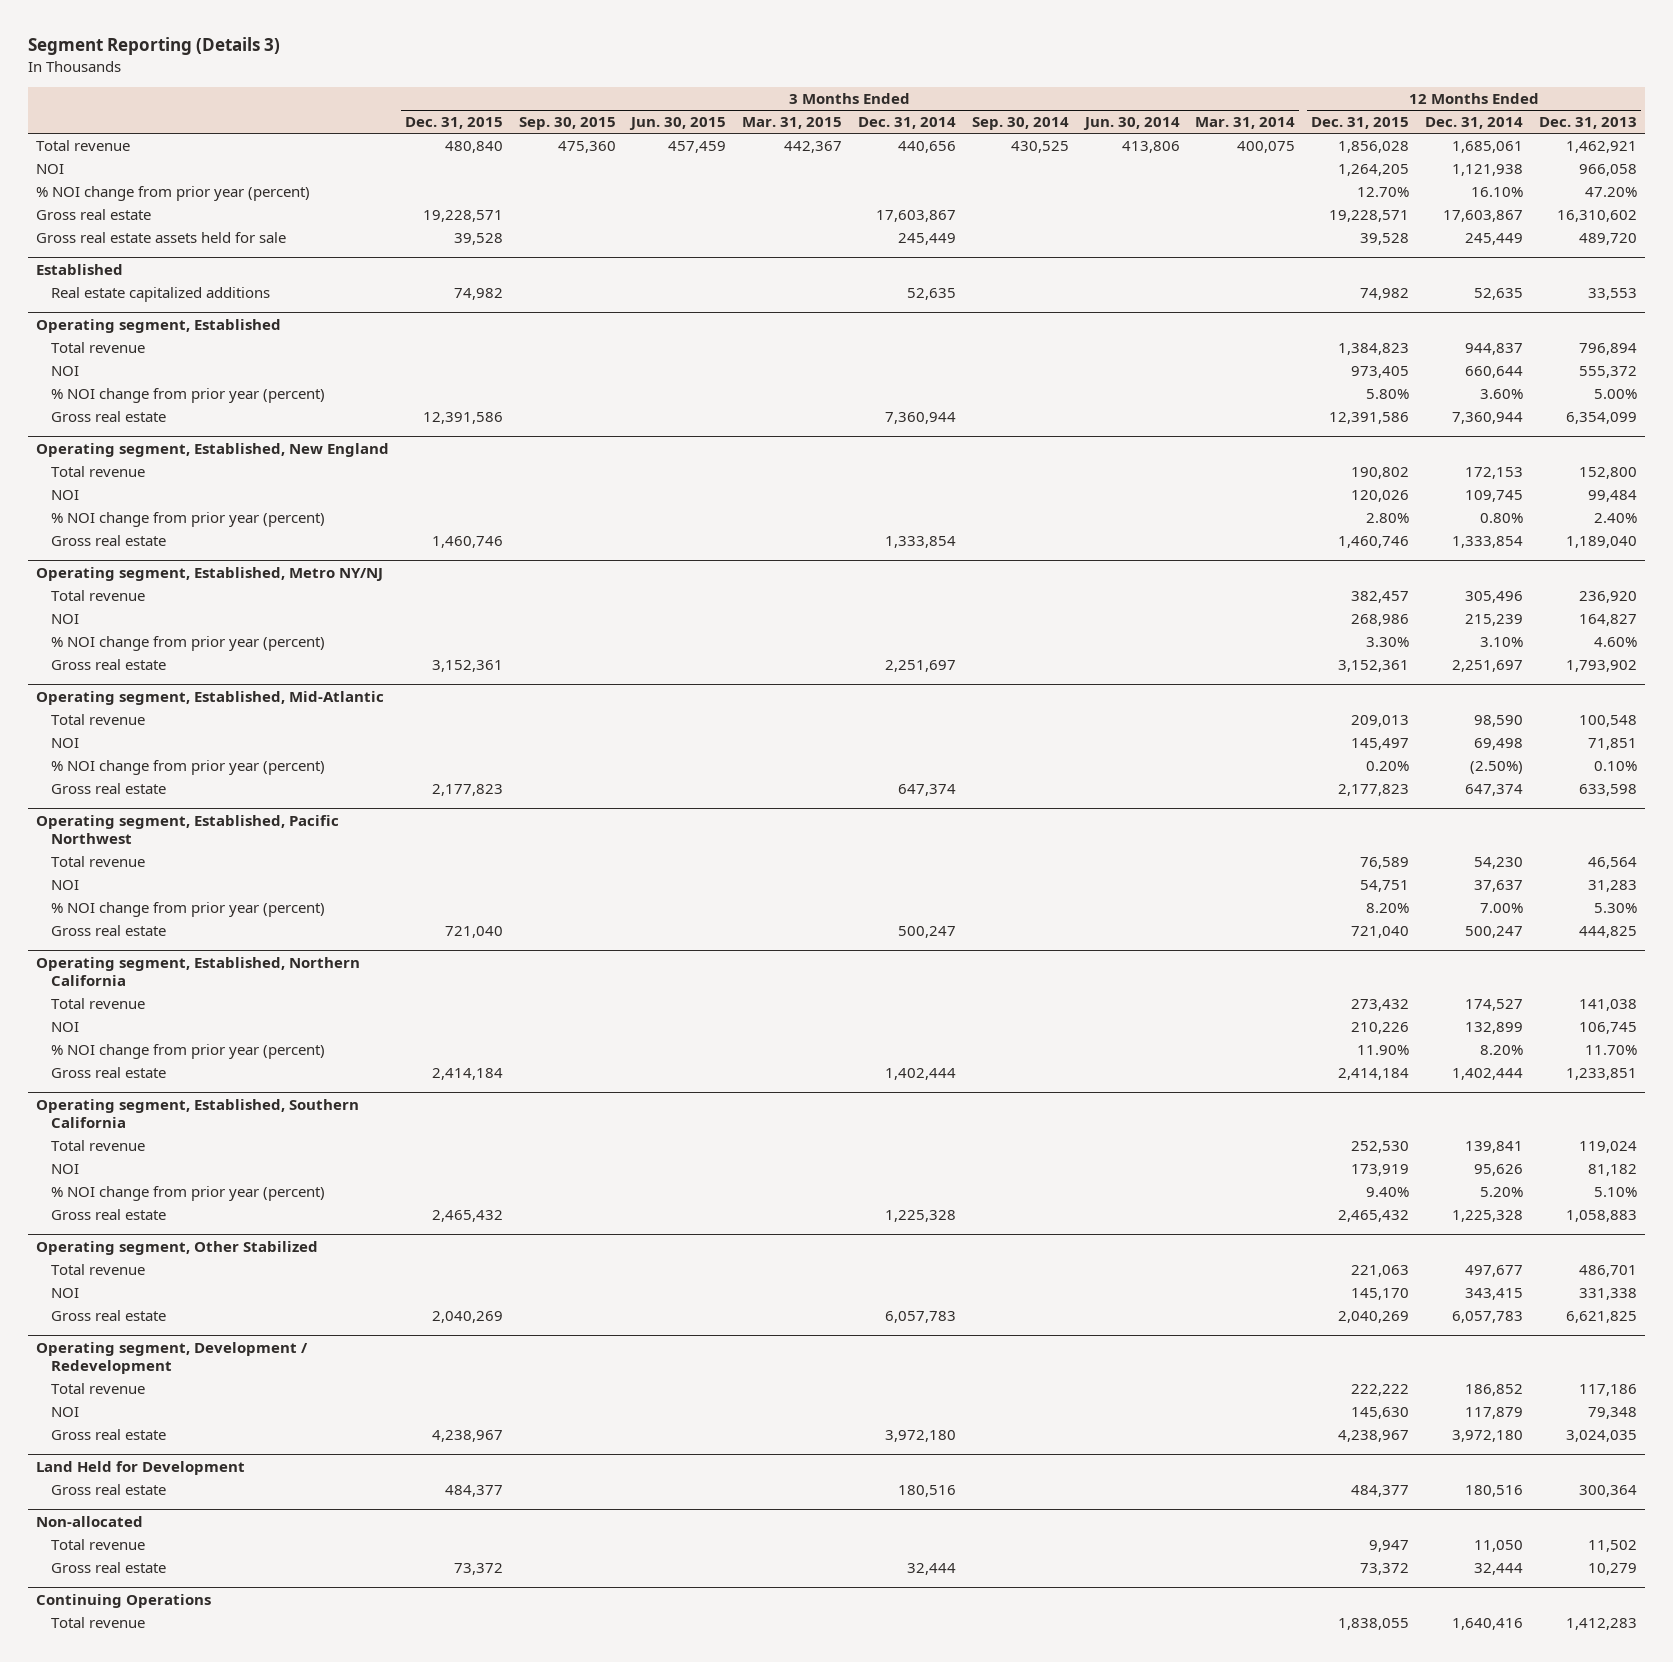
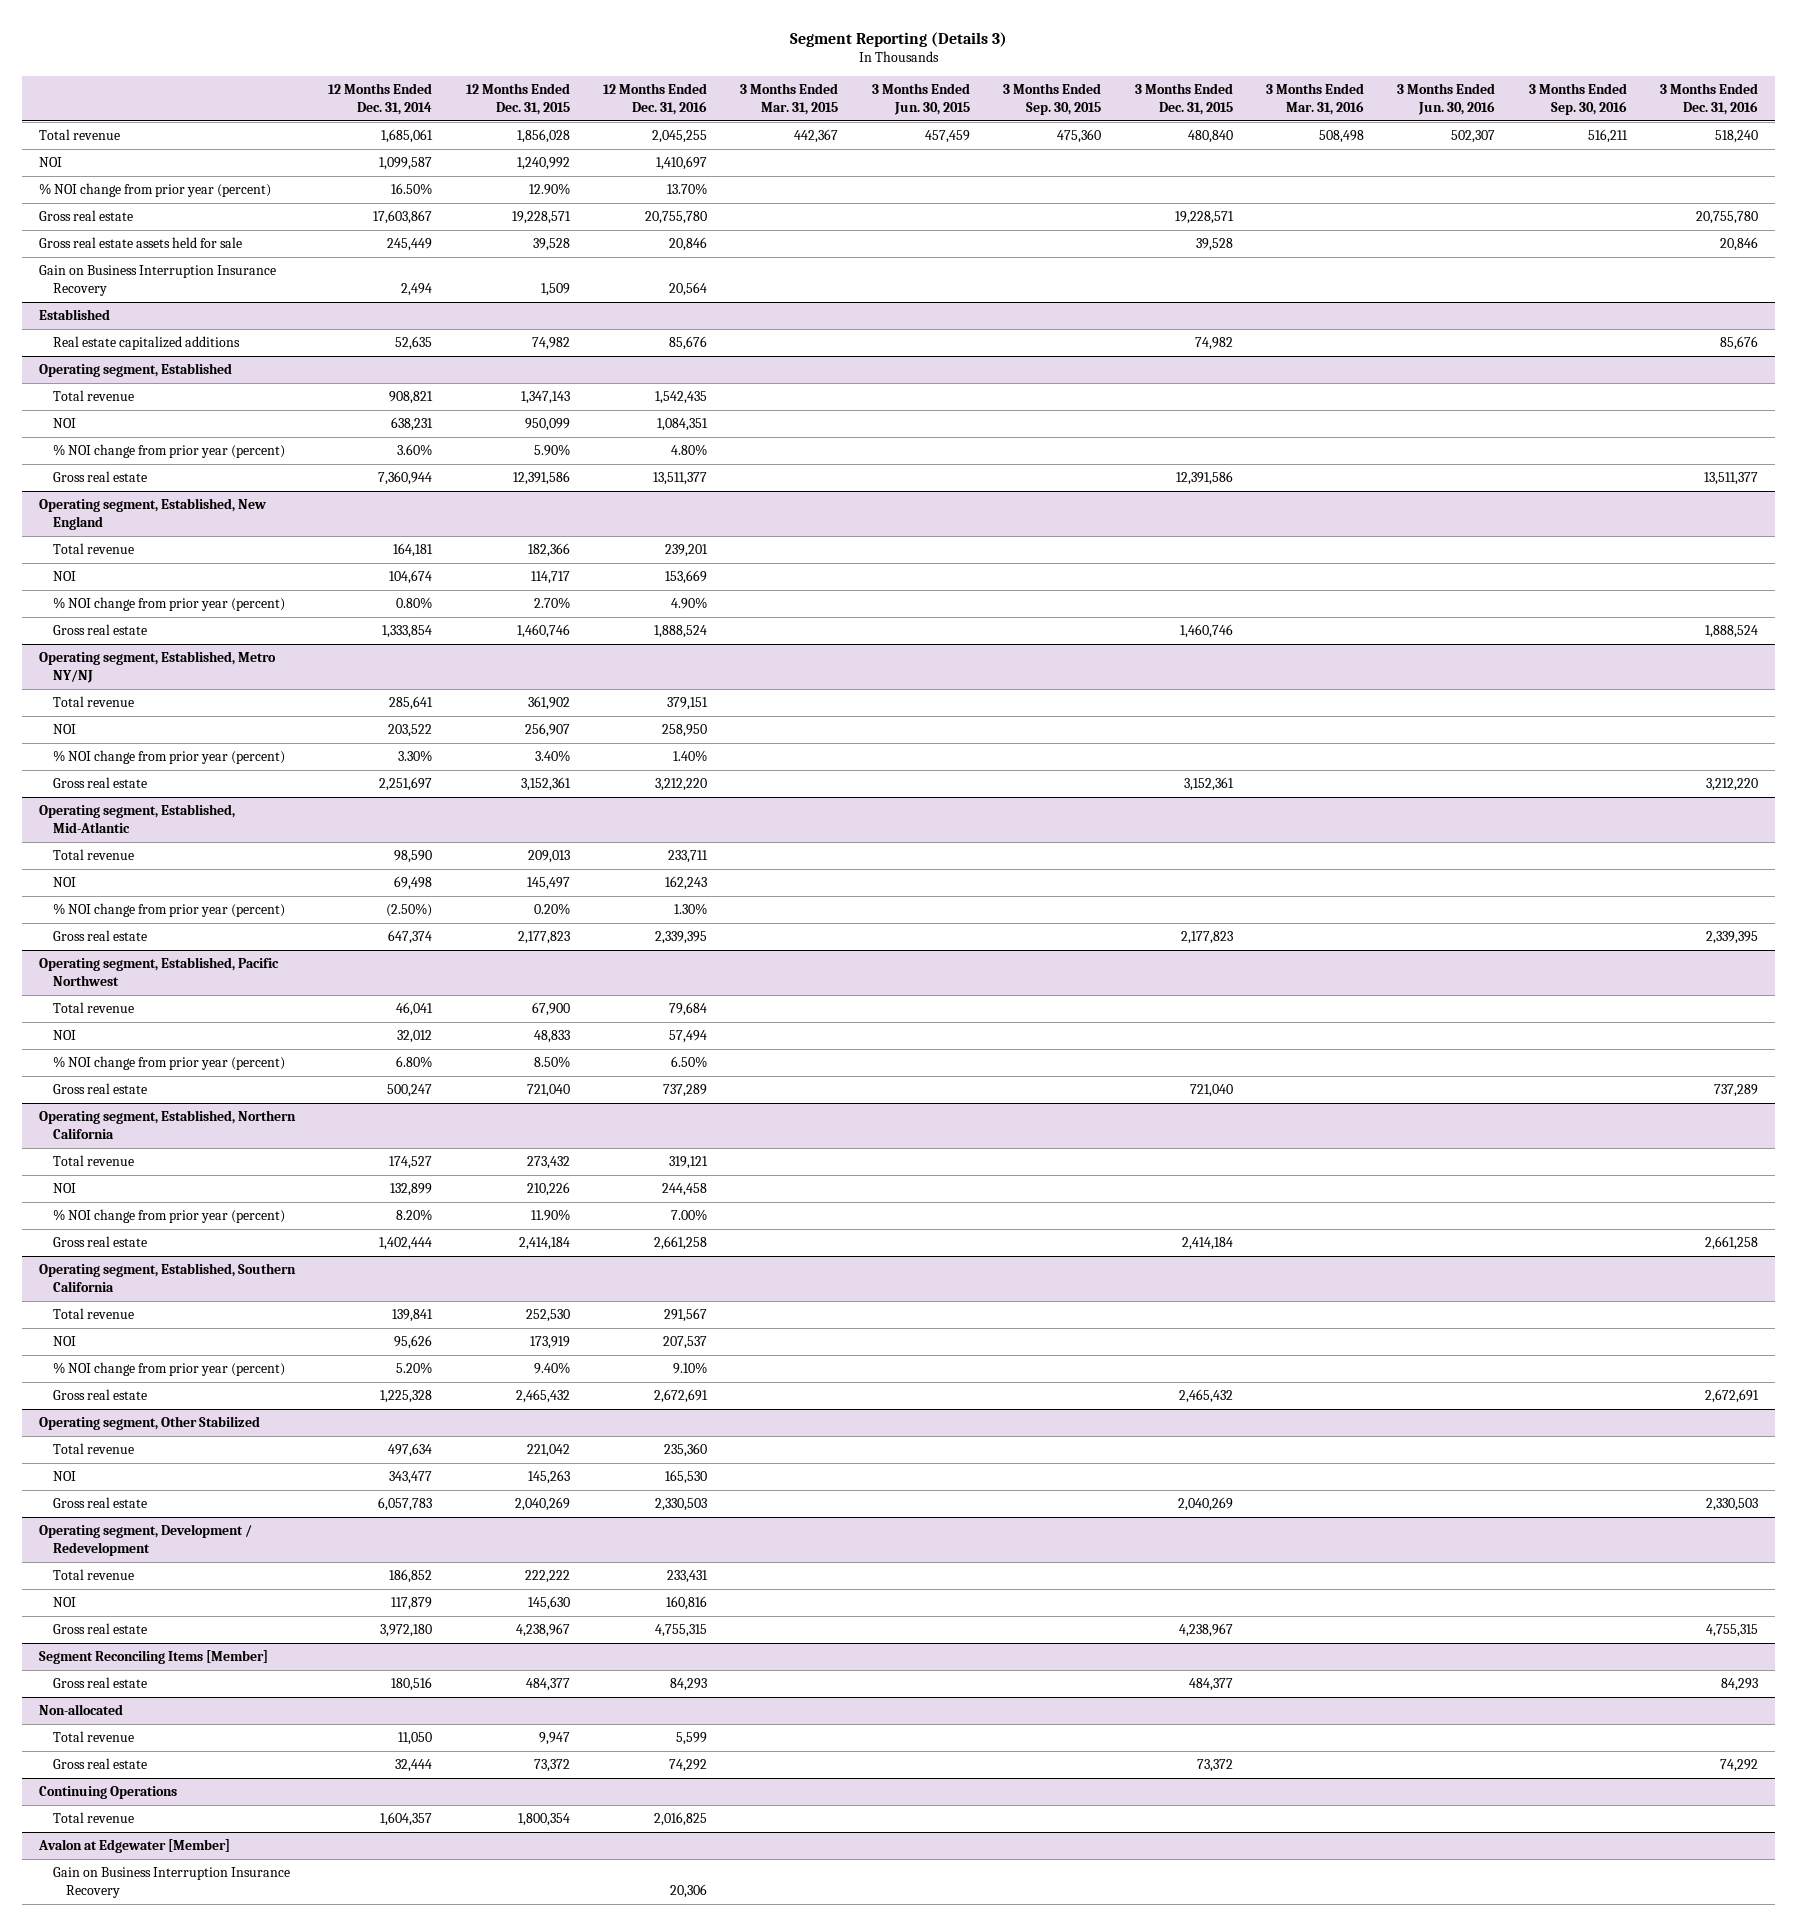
[858,117,957,130] Dec. 31, 2014 -> none
[971,117,1069,131] Sep. 30, 2014 -> none
[1082,117,1180,131] Jun. 30, 2014 -> none
[1195,117,1296,130] Mar. 31, 2014 -> none
[1538,117,1637,130] Dec. 31, 2013 -> none
none -> [603,83,708,115] 12 Months Ended Dec. 31, 2016
none -> [1265,83,1364,115] 3 Months Ended Mar. 31, 2016
none -> [1397,83,1496,115] 3 Months Ended Jun. 30, 2016
none -> [1528,83,1627,115] 3 Months Ended Sep. 30, 2016
none -> [1659,83,1758,115] 3 Months Ended Dec. 31, 2016
[1338,164,1410,177] 1,264,205 -> [516,157,570,171] 1,240,992
[1451,164,1523,177] 1,121,938 -> [379,157,433,171] 1,099,587
[1357,187,1410,198] 12.70% -> [528,183,570,196] 12.90%
[1470,187,1523,198] 16.10% -> [391,183,433,196] 16.50%
none -> [39,265,277,296] Gain on Business Interruption Insurance Recovery
[1338,343,1410,356] 1,384,823 -> [520,391,570,405] 1,347,143
[1464,343,1523,356] 944,837 -> [389,391,434,405] 908,821
[1351,366,1410,379] 973,405 -> [524,418,570,432] 950,099
[1464,366,1523,379] 660,644 -> [391,417,434,432] 638,231
[1366,389,1410,400] 5.80% -> [533,444,570,457] 5.90%
[1351,467,1410,480] 190,802 -> [527,543,570,558] 182,366
[1464,467,1523,480] 172,153 -> [393,543,434,558] 164,181
[1351,490,1410,503] 120,026 -> [530,571,570,585] 114,717
[1464,490,1523,503] 109,745 -> [389,570,433,585] 104,674
[1366,513,1410,524] 2.80% -> [533,597,570,610] 2.70%
[1351,591,1410,604] 382,457 -> [527,696,570,711] 361,902
[1464,591,1523,604] 305,496 -> [389,696,434,711] 285,641
[1351,614,1410,627] 268,986 -> [524,723,570,738] 256,907
[1464,614,1523,627] 215,239 -> [388,724,433,738] 203,522
[1366,637,1410,648] 3.30% -> [534,750,570,763] 3.40%
[1479,637,1523,648] 3.10% -> [398,750,433,763] 3.30%
[1360,857,1410,870] 76,589 -> [531,1002,570,1017] 67,900
[1473,857,1523,870] 54,230 -> [396,1002,434,1017] 46,041
[1360,880,1410,893] 54,751 -> [533,1030,570,1044] 48,833
[1473,880,1523,893] 37,637 -> [397,1030,433,1044] 32,012
[1366,903,1410,914] 8.20% -> [533,1056,570,1069] 8.50%
[1479,903,1523,914] 7.00% -> [396,1056,433,1069] 6.80%
[1351,1265,1410,1278] 221,063 -> [526,1444,570,1458] 221,042
[1464,1265,1523,1278] 497,677 -> [388,1443,433,1458] 497,634
[1351,1288,1410,1301] 145,170 -> [527,1470,570,1485] 145,263
[1464,1288,1523,1301] 343,415 -> [389,1471,433,1485] 343,477
[36,1460,246,1475] Land Held for Development -> none
none -> [39,1650,269,1665] Segment Reconciling Items [Member]
[1338,1618,1410,1631] 1,838,055 -> [517,1813,570,1827] 1,800,354
[1451,1618,1523,1631] 1,640,416 -> [380,1812,433,1827] 1,604,357
none -> [38,1839,231,1854] Avalon at Edgewater [Member]
none -> [52,1867,290,1898] Gain on Business Interruption Insurance Recovery

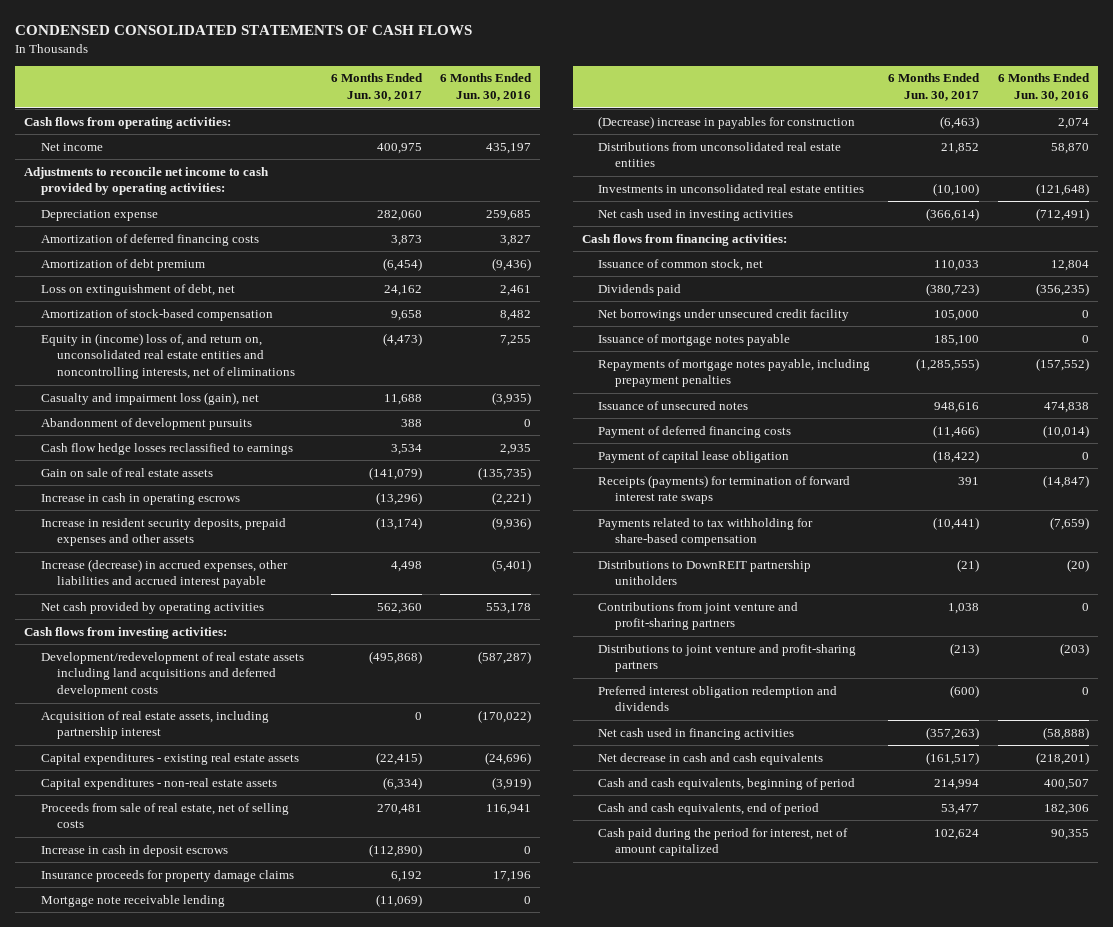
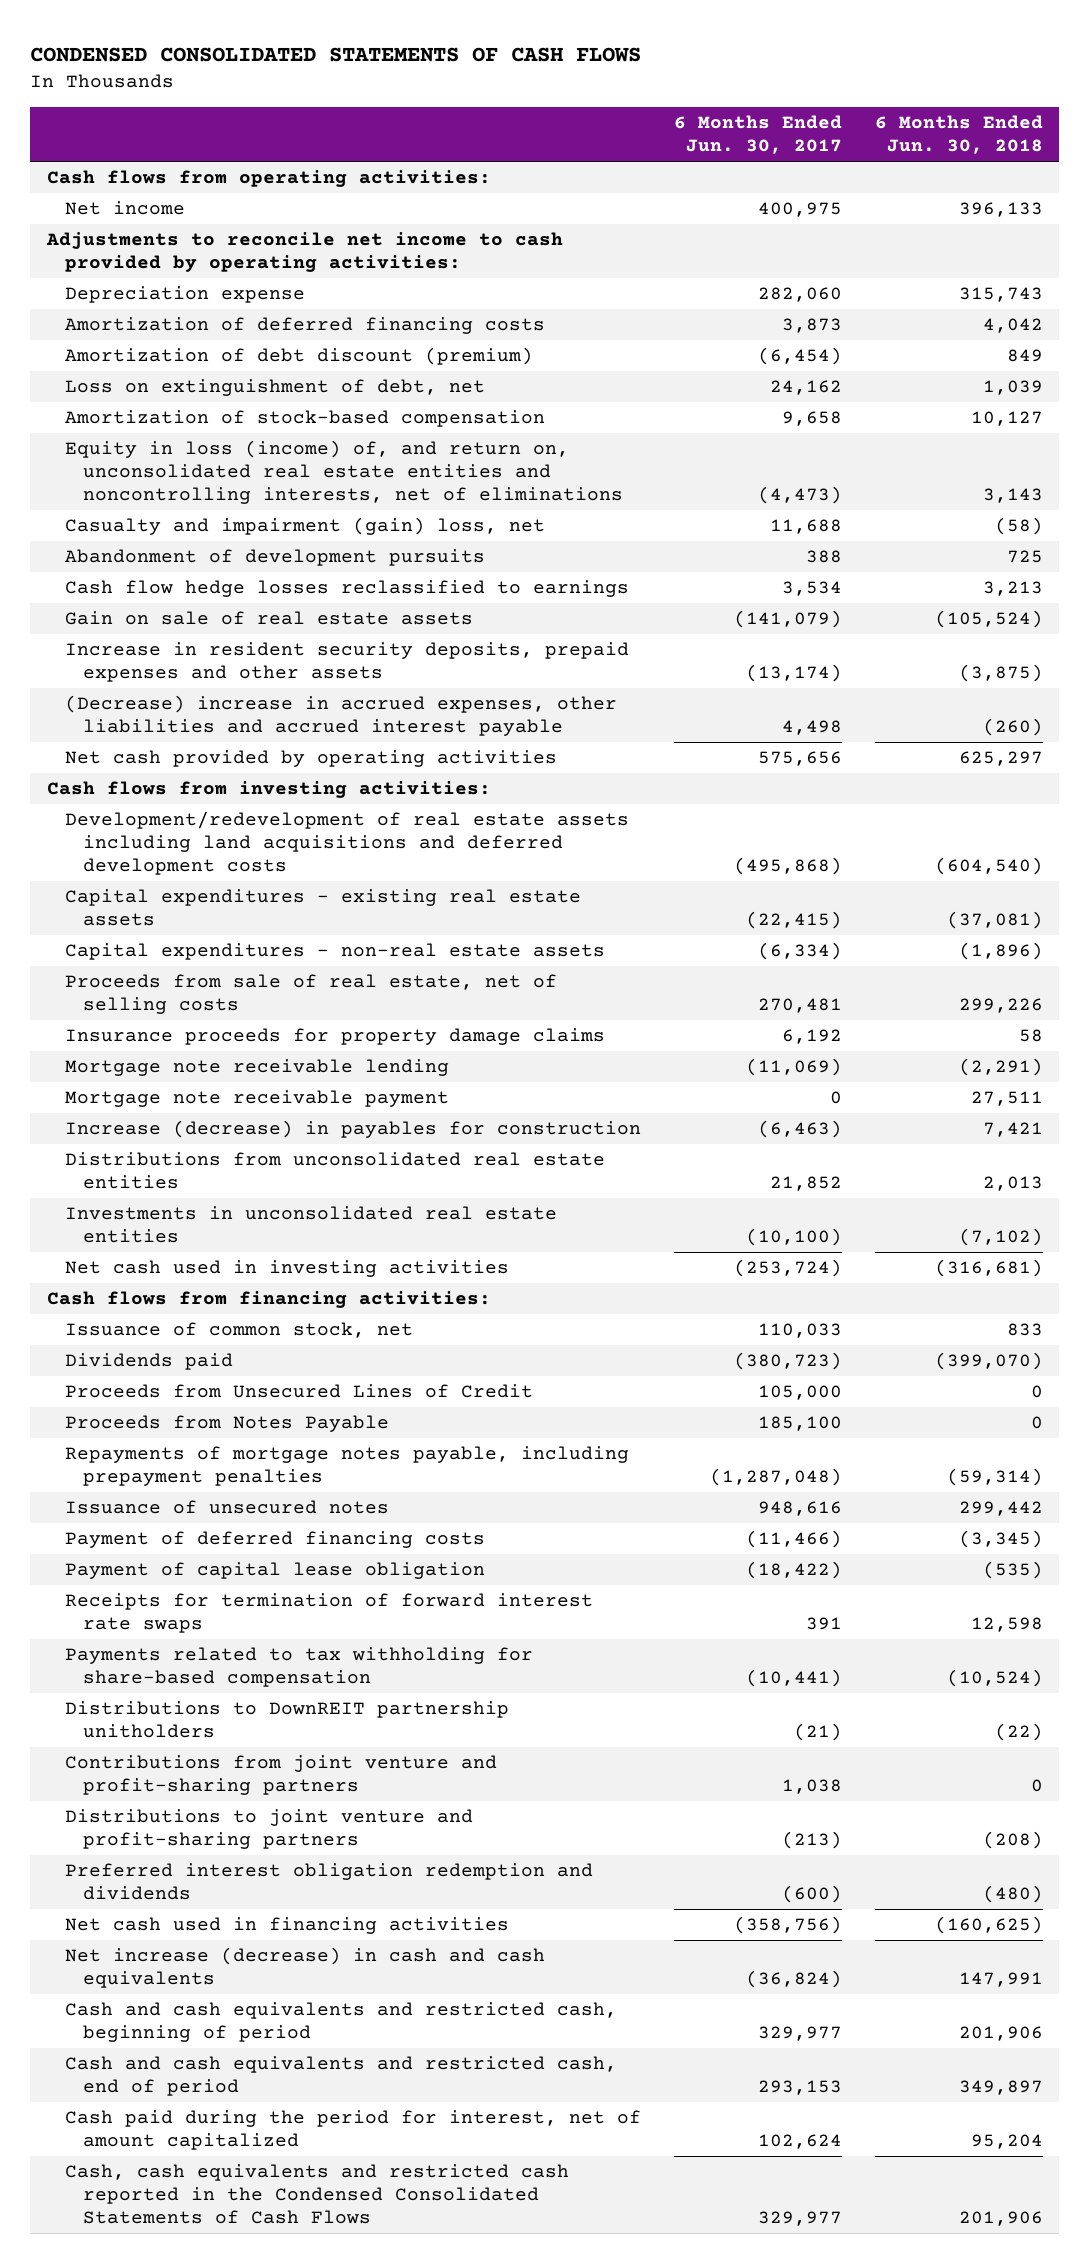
[440,73,533,101] 6 Months Ended Jun. 30, 2016 -> none
none -> [874,115,1043,155] 6 Months Ended Jun. 30, 2018
[40,258,205,271] Amortization of debt premium -> [64,347,533,366] Amortization of debt discount (premium)
[40,332,296,379] Equity in (income) loss of, and return on, unconsolidated real estate entities and noncontrolling interests, net of eliminations -> [64,440,624,505] Equity in loss (income) of, and return on, unconsolidated real estate entities and noncontrolling interests, net of eliminations
[40,391,259,405] Casualty and impairment loss (gain), net -> [64,517,545,536] Casualty and impairment (gain) loss, net
[40,492,240,505] Increase in cash in operating escrows -> none
[40,558,288,589] Increase (decrease) in accrued expenses, other liabilities and accrued interest payable -> [64,695,617,737] (Decrease) increase in accrued expenses, other liabilities and accrued interest payable
[377,602,423,614] 562,360 -> [757,751,842,767] 575,656
[40,710,269,740] Acquisition of real estate assets, including partnership interest -> none
[40,844,228,857] Increase in cash in deposit escrows -> none
none -> [64,1090,449,1108] Mortgage note receivable payment
[598,115,856,129] (Decrease) increase in payables for construction -> [64,1120,641,1139] Increase (decrease) in payables for construction
[926,207,980,221] (366,614) -> [733,1259,842,1278] (253,724)
[598,308,850,321] Net borrowings under unsecured credit facility -> [64,1384,533,1399] Proceeds from Unsecured Lines of Credit
[598,333,791,346] Issuance of mortgage notes payable -> [64,1415,389,1433] Proceeds from Notes Payable
[916,357,980,371] (1,285,555) -> [709,1468,842,1487] (1,287,048)
[598,474,851,505] Receipts (payments) for termination of forward interest rate swaps -> [64,1593,593,1634] Receipts for termination of forward interest rate swaps
[926,726,980,740] (357,263) -> [733,1916,842,1935] (358,756)
[598,752,824,765] Net decrease in cash and cash equivalents -> [64,1947,545,1989] Net increase (decrease) in cash and cash equivalents
[926,751,980,765] (161,517) -> [745,1970,842,1989] (36,824)
[598,777,856,790] Cash and cash equivalents, beginning of period -> [64,2002,617,2043] Cash and cash equivalents and restricted cash, beginning of period
[934,778,980,790] 214,994 -> [757,2026,842,2042] 329,977
[598,802,820,815] Cash and cash equivalents, end of period -> [64,2056,617,2097] Cash and cash equivalents and restricted cash, end of period
[941,803,980,815] 53,477 -> [757,2080,842,2096] 293,153
none -> [64,2164,569,2225] Cash, cash equivalents and restricted cash reported in the Condensed Consolidated Statements of Cash Flows

